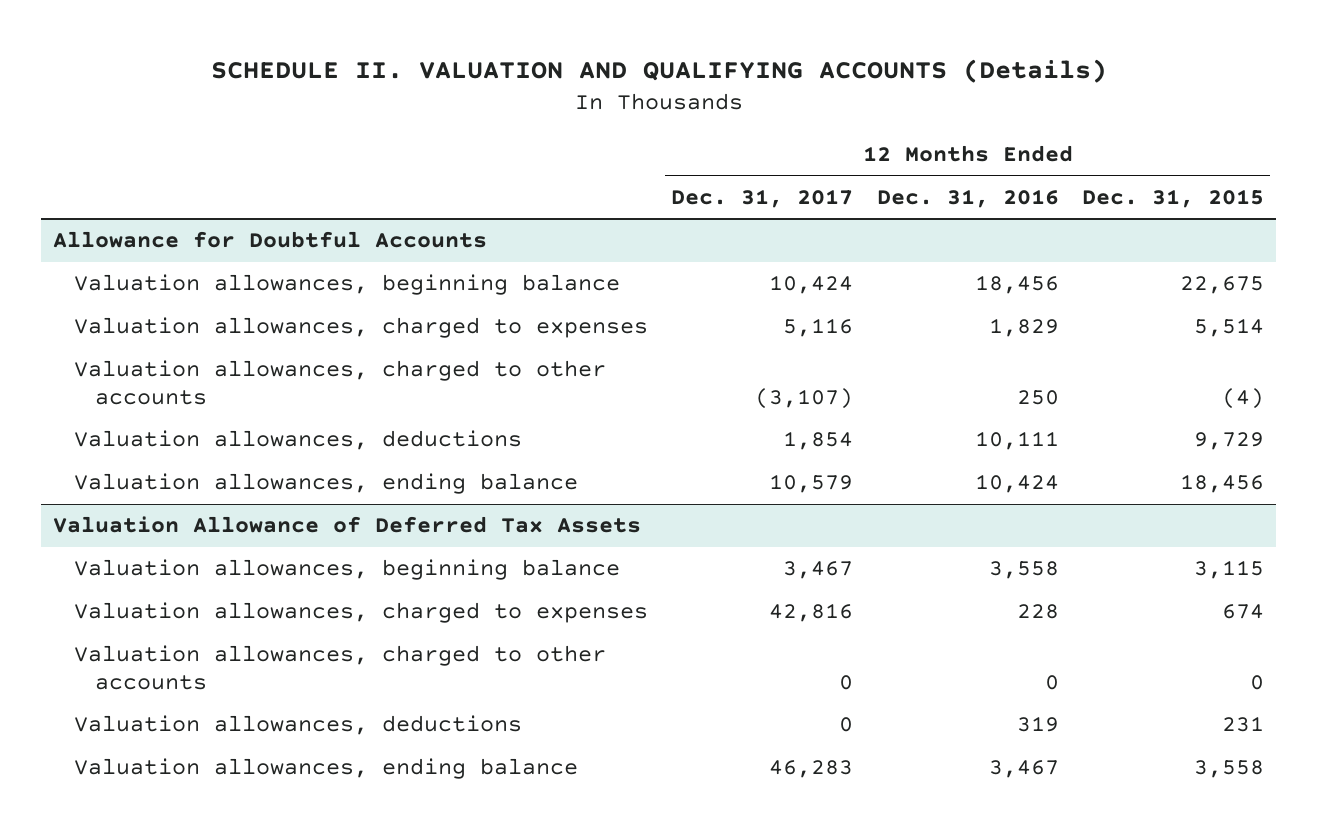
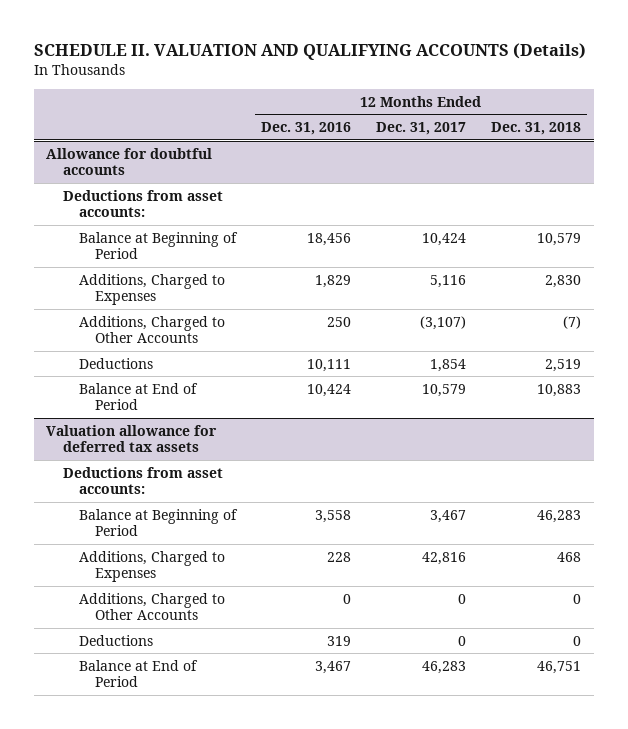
[1082,188,1265,208] Dec. 31, 2015 -> none
none -> [491,122,582,136] Dec. 31, 2018
[52,231,487,249] Allowance for Doubtful Accounts -> [46,147,213,176] Allowance for doubtful accounts
none -> [62,189,223,218] Deductions from asset accounts:
[73,274,620,296] Valuation allowances, beginning balance -> [78,231,238,260] Balance at Beginning of Period
[73,317,648,339] Valuation allowances, charged to expenses -> [78,273,225,306] Additions, Charged to Expenses
[73,360,606,405] Valuation allowances, charged to other accounts -> [78,315,225,344] Additions, Charged to Other Accounts
[73,430,522,451] Valuation allowances, deductions -> [78,357,153,369] Deductions
[73,473,578,495] Valuation allowances, ending balance -> [78,382,198,411] Balance at End of Period
[52,516,641,534] Valuation Allowance of Deferred Tax Assets -> [46,424,218,453] Valuation allowance for deferred tax assets
none -> [62,466,223,495] Deductions from asset accounts:
[73,559,620,581] Valuation allowances, beginning balance -> [78,508,238,537] Balance at Beginning of Period
[73,602,648,624] Valuation allowances, charged to expenses -> [78,550,225,583] Additions, Charged to Expenses
[73,645,606,690] Valuation allowances, charged to other accounts -> [78,592,225,621] Additions, Charged to Other Accounts
[73,715,522,736] Valuation allowances, deductions -> [78,634,153,646] Deductions
[73,758,578,780] Valuation allowances, ending balance -> [78,659,198,688] Balance at End of Period

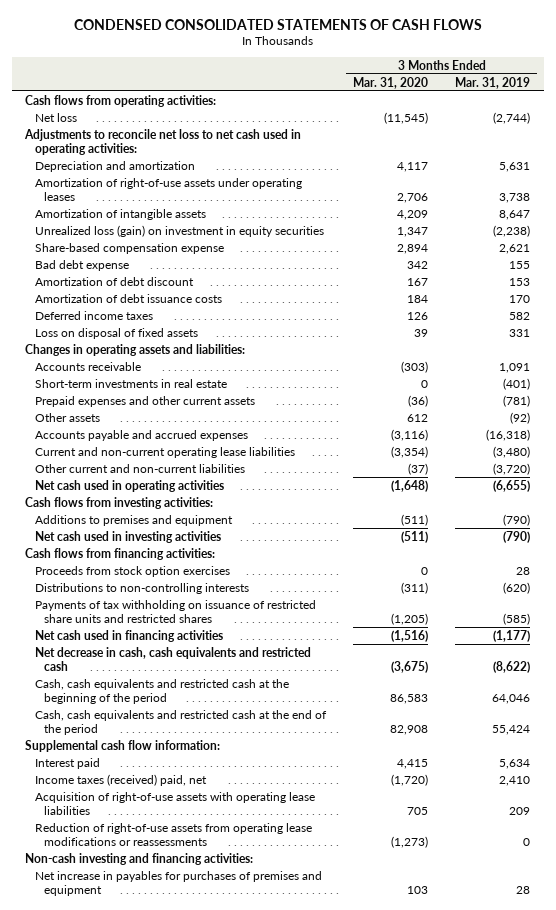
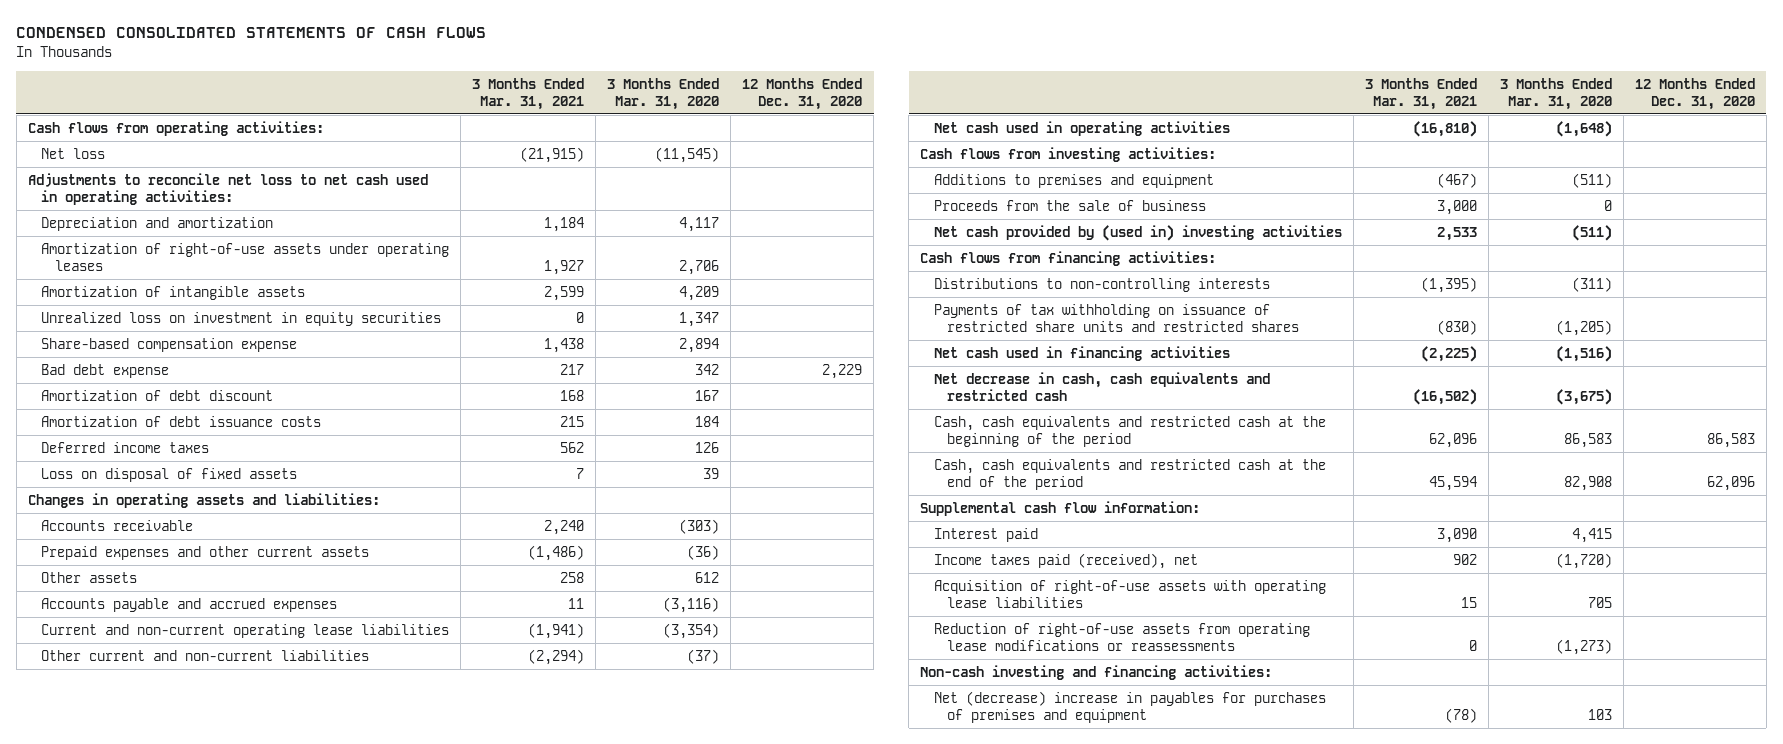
[455,76,531,89] Mar. 31, 2019 -> none
none -> [472,77,585,110] 3 Months Ended Mar. 31, 2021
none -> [742,77,863,110] 12 Months Ended Dec. 31, 2020
[34,224,324,237] Unrealized loss (gain) on investment in equity securities -> [41,311,442,326] Unrealized loss on investment in equity securities
[34,378,227,388] Short-term investments in real estate -> none
none -> [933,199,1206,211] Proceeds from the sale of business
[34,530,221,543] Net cash used in investing activities -> [933,224,1342,241] Net cash provided by (used in) investing activities
[34,565,230,577] Proceeds from stock option exercises -> none
[34,773,207,786] Income taxes (received) paid, net -> [933,552,1198,569] Income taxes paid (received), net
[34,870,322,896] Net increase in payables for purchases of premises and equipment -> [933,690,1326,723] Net (decrease) increase in payables for purchases of premises and equipment

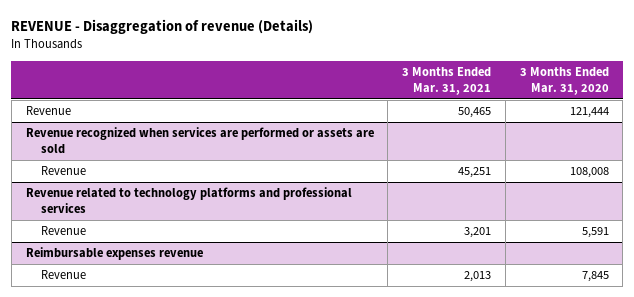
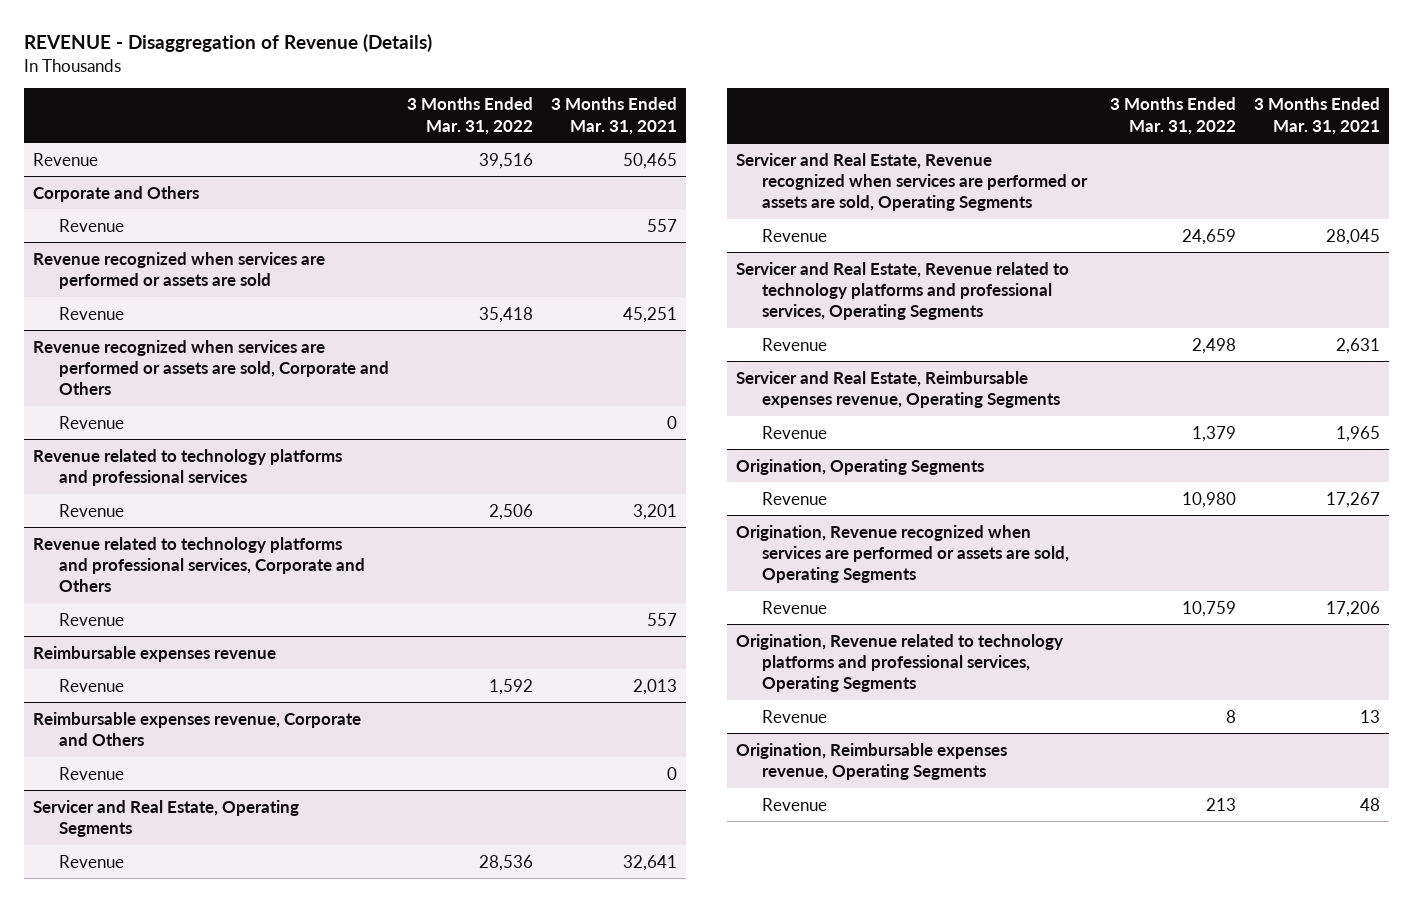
[11,19,314,35] REVENUE - Disaggregation of revenue (Details) -> [24,34,433,53] REVENUE - Disaggregation of Revenue (Details)
[519,67,609,96] 3 Months Ended Mar. 31, 2020 -> none
none -> [406,97,533,135] 3 Months Ended Mar. 31, 2022
none -> [33,185,200,202] Corporate and Others
none -> [58,218,124,232] Revenue
none -> [33,339,389,396] Revenue recognized when services are performed or assets are sold, Corporate and Others
none -> [58,415,124,429] Revenue
none -> [33,536,365,593] Revenue related to technology platforms and professional services, Corporate and Others
none -> [58,612,124,626] Revenue
none -> [33,711,362,746] Reimbursable expenses revenue, Corporate and Others
none -> [58,766,124,780] Revenue
none -> [33,799,300,837] Servicer and Real Estate, Operating Segments
none -> [58,854,124,868] Revenue
none -> [736,152,1088,212] Servicer and Real Estate, Revenue recognized when services are performed or assets are sold, Operating Segments
none -> [761,228,827,242] Revenue
none -> [736,261,1070,321] Servicer and Real Estate, Revenue related to technology platforms and professional services, Operating Segments
none -> [761,337,827,351] Revenue
none -> [736,370,1060,408] Servicer and Real Estate, Reimbursable expenses revenue, Operating Segments
none -> [761,425,827,439] Revenue
none -> [736,458,985,475] Origination, Operating Segments
none -> [761,491,827,505] Revenue
none -> [736,524,1069,584] Origination, Revenue recognized when services are performed or assets are sold, Operating Segments
none -> [761,600,827,614] Revenue
none -> [736,633,1064,693] Origination, Revenue related to technology platforms and professional services, Operating Segments
none -> [761,709,827,723] Revenue
none -> [736,742,1008,780] Origination, Reimbursable expenses revenue, Operating Segments
none -> [761,797,827,811] Revenue

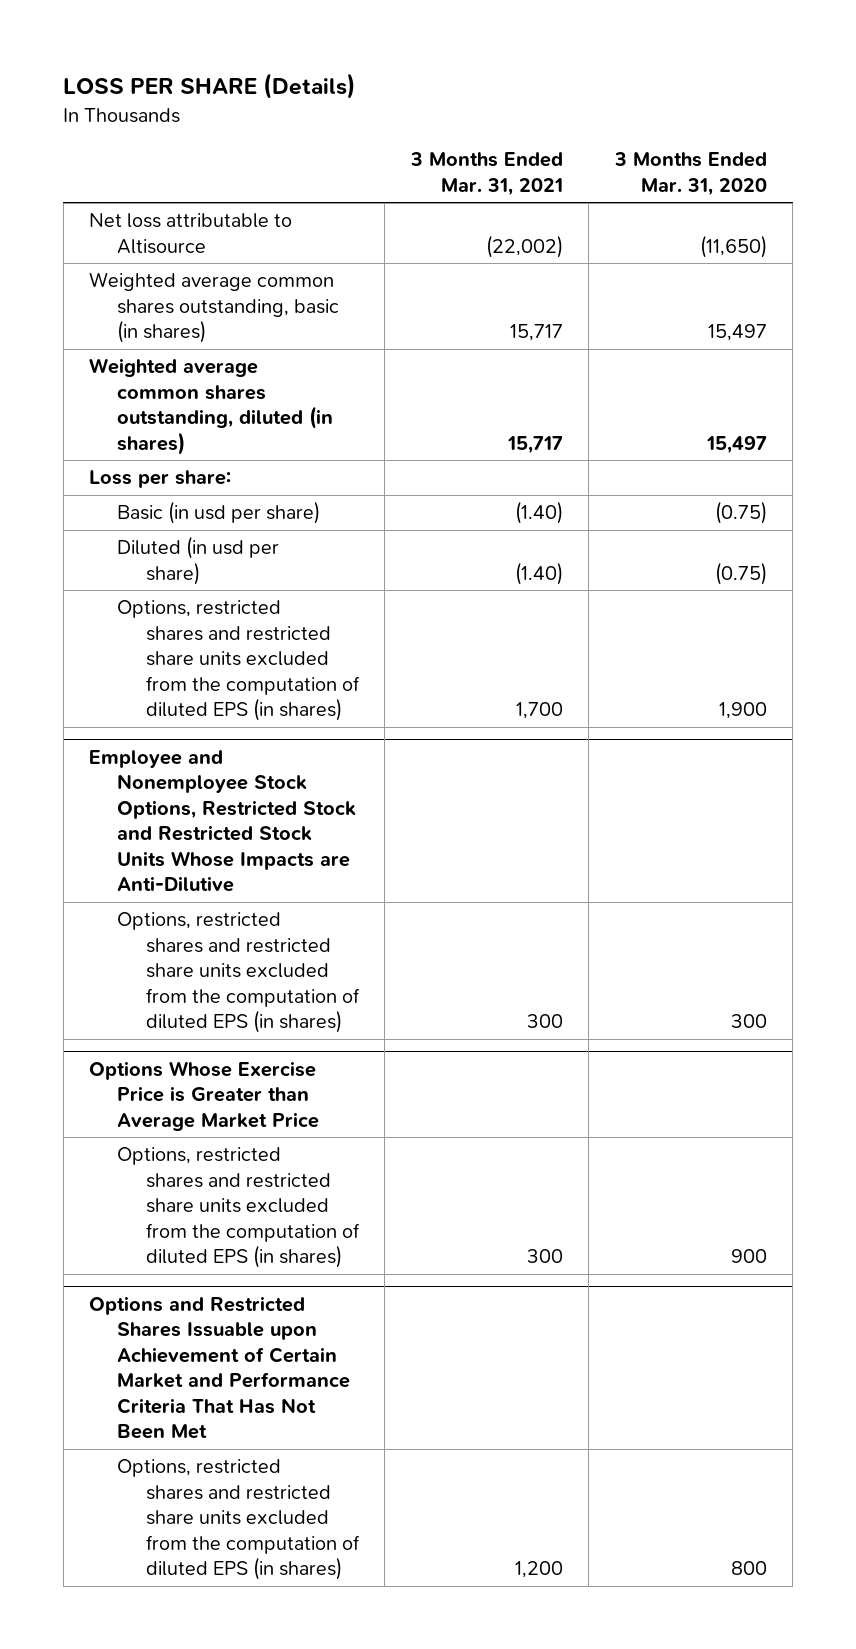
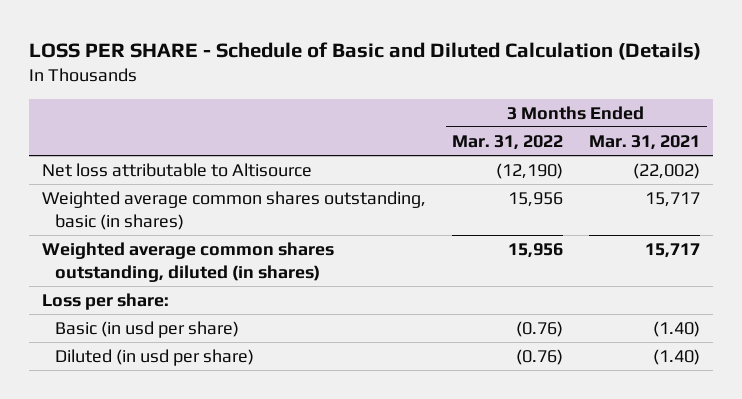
[63,73,357,100] LOSS PER SHARE (Details) -> [28,41,701,60] LOSS PER SHARE - Schedule of Basic and Diluted Calculation (Details)
[613,152,767,196] 3 Months Ended Mar. 31, 2020 -> none
none -> [452,134,564,150] Mar. 31, 2022
[117,600,360,722] Options, restricted shares and restricted share units excluded from the computation of diluted EPS (in shares) -> none
[89,749,357,893] Employee and Nonemployee Stock Options, Restricted Stock and Restricted Stock Units Whose Impacts are Anti-Dilutive -> none
[117,912,360,1034] Options, restricted shares and restricted share units excluded from the computation of diluted EPS (in shares) -> none
[89,1060,320,1131] Options Whose Exercise Price is Greater than Average Market Price -> none
[117,1147,360,1269] Options, restricted shares and restricted share units excluded from the computation of diluted EPS (in shares) -> none
[89,1295,351,1440] Options and Restricted Shares Issuable upon Achievement of Certain Market and Performance Criteria That Has Not Been Met -> none
[117,1459,360,1581] Options, restricted shares and restricted share units excluded from the computation of diluted EPS (in shares) -> none

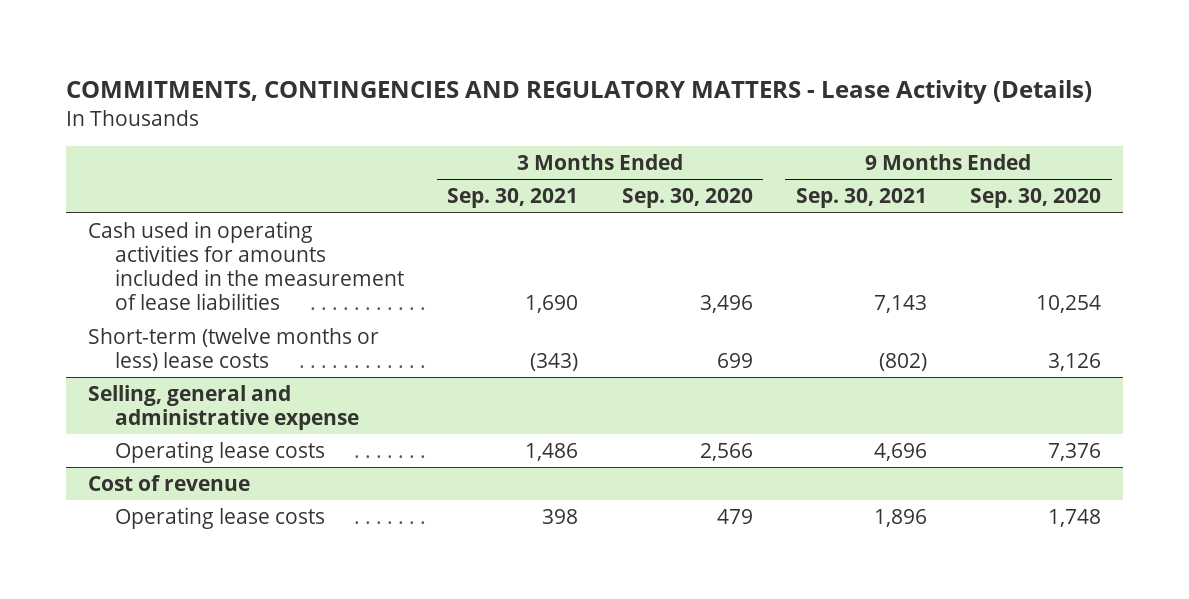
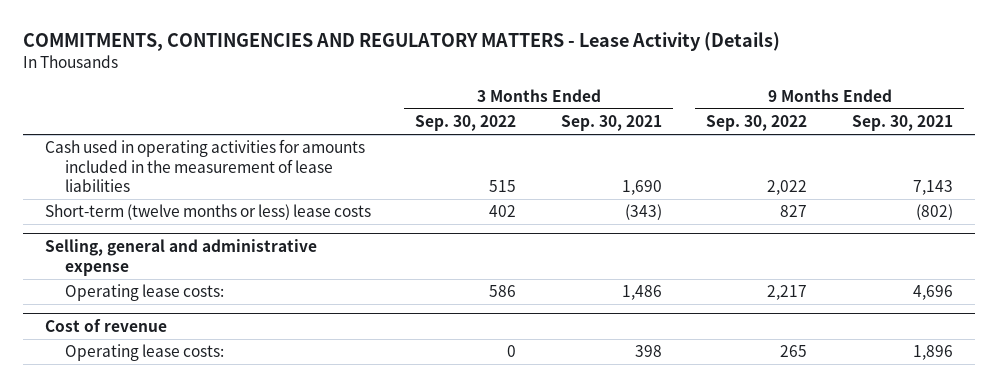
[621,188,753,209] Sep. 30, 2020 -> none
[970,188,1102,209] Sep. 30, 2020 -> none
none -> [415,115,517,132] Sep. 30, 2022
none -> [706,115,808,132] Sep. 30, 2022
[115,440,326,463] Operating lease costs -> [64,284,224,302] Operating lease costs:
[115,506,326,529] Operating lease costs -> [64,344,224,362] Operating lease costs:

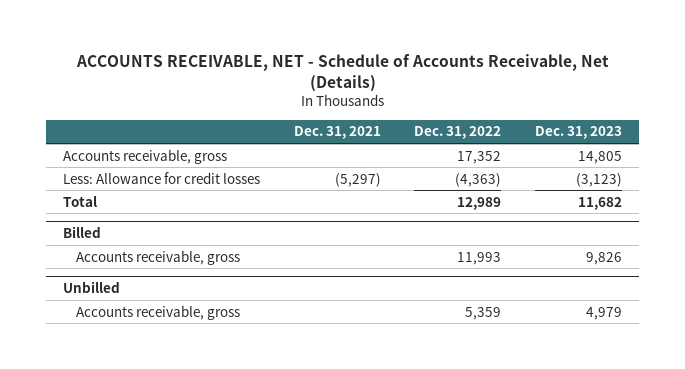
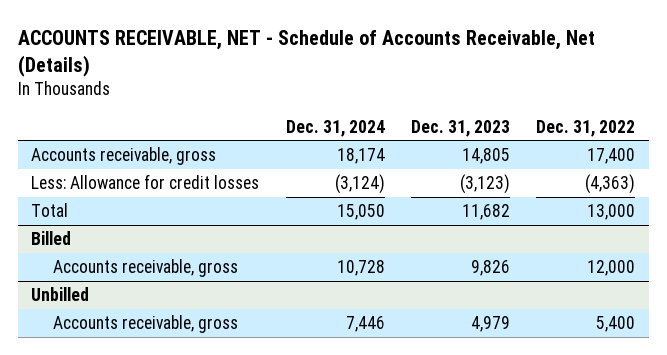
[293,126,381,140] Dec. 31, 2021 -> none
none -> [285,119,385,137] Dec. 31, 2024
[457,150,502,164] 17,352 -> [587,147,636,164] 17,400
[457,196,502,210] 12,989 -> [587,203,636,220] 13,000
[457,251,502,265] 11,993 -> [587,259,636,276] 12,000
[465,306,502,320] 5,359 -> [596,315,636,332] 5,400

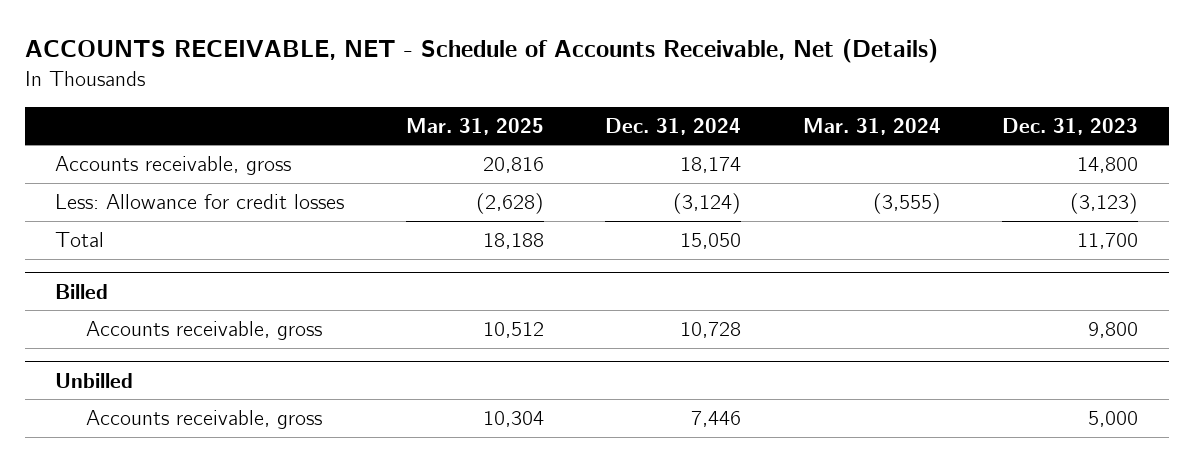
[536,119,636,137] Dec. 31, 2022 -> none
none -> [405,117,544,135] Mar. 31, 2025
none -> [802,117,941,135] Mar. 31, 2024
[462,147,511,164] 14,805 -> [1077,157,1139,174] 14,800
[462,203,511,220] 11,682 -> [1077,233,1139,250] 11,700
[471,259,511,276] 9,826 -> [1088,322,1139,339] 9,800
[471,315,511,332] 4,979 -> [1088,411,1139,428] 5,000

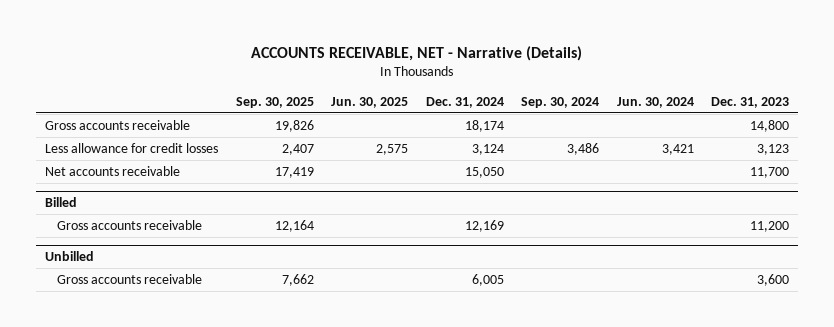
[24,39,938,64] ACCOUNTS RECEIVABLE, NET - Schedule of Accounts Receivable, Net (Details) -> [251,45,583,61] ACCOUNTS RECEIVABLE, NET - Narrative (Details)
[405,117,544,135] Mar. 31, 2025 -> none
[802,117,941,135] Mar. 31, 2024 -> none
none -> [235,96,314,108] Sep. 30, 2025
none -> [331,96,409,108] Jun. 30, 2025
none -> [521,96,600,108] Sep. 30, 2024
none -> [616,96,694,108] Jun. 30, 2024
[55,156,292,176] Accounts receivable, gross -> [45,119,191,130] Gross accounts receivable
[55,194,345,210] Less: Allowance for credit losses -> [45,142,219,153] Less allowance for credit losses
[673,193,742,215] (3,124) -> [471,143,504,155] 3,124
[1070,193,1139,215] (3,123) -> [757,143,790,155] 3,123
[55,232,105,248] Total -> [45,165,181,176] Net accounts receivable
[85,321,322,341] Accounts receivable, gross -> [56,219,202,230] Gross accounts receivable
[680,322,742,339] 10,728 -> [464,219,504,232] 12,169
[1088,322,1139,339] 9,800 -> [750,220,790,232] 11,200
[85,410,322,430] Accounts receivable, gross -> [56,273,202,284] Gross accounts receivable
[691,411,742,428] 7,446 -> [471,273,504,286] 6,005
[1088,411,1139,428] 5,000 -> [757,273,790,286] 3,600

